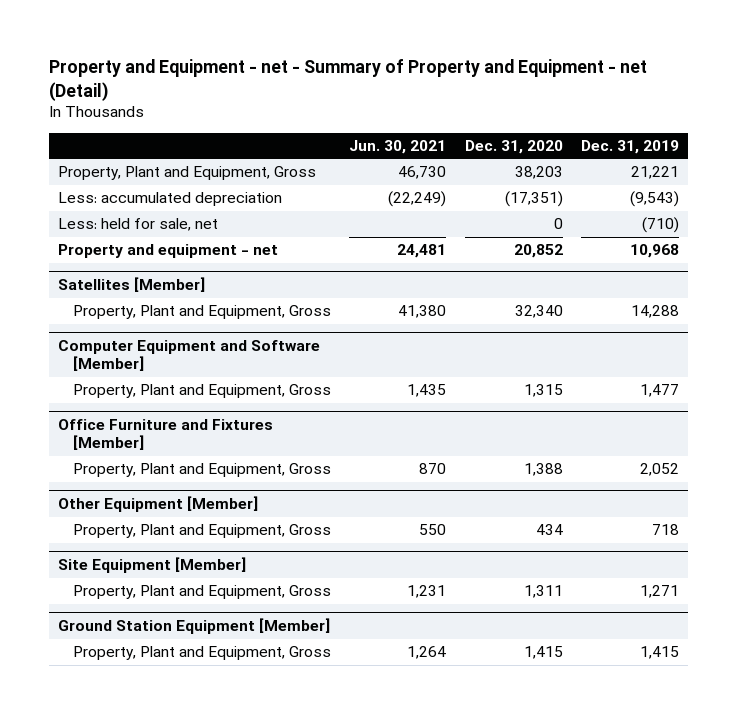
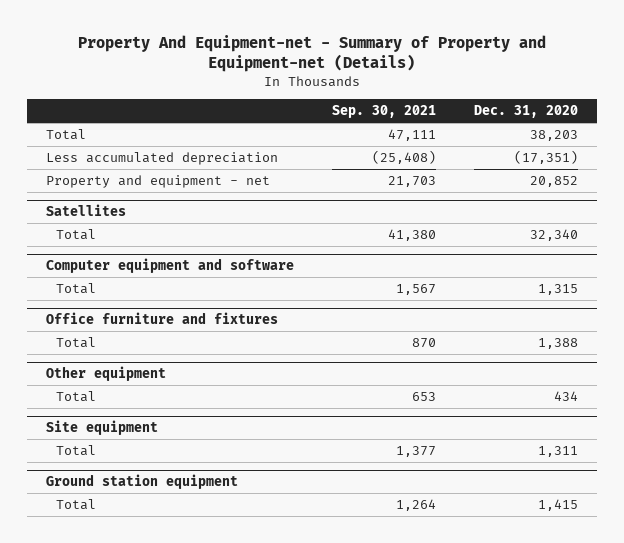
[49,58,648,101] Property and Equipment - net - Summary of Property and Equipment - net (Detail) -> [78,34,547,73] Property And Equipment-net - Summary of Property and Equipment-net (Details)
[349,140,447,155] Jun. 30, 2021 -> none
[580,140,679,155] Dec. 31, 2019 -> none
none -> [332,105,437,119] Sep. 30, 2021
[58,218,219,232] Less: held for sale, net -> none
[58,166,317,181] Property, Plant and Equipment, Gross -> [46,129,87,141] Total
[58,192,283,207] Less: accumulated depreciation -> [46,152,279,166] Less accumulated depreciation
[58,277,206,293] Satellites [Member] -> [46,204,127,217] Satellites
[73,305,332,320] Property, Plant and Equipment, Gross -> [56,229,97,241] Total
[58,340,321,372] Computer Equipment and Software [Member] -> [46,258,295,274] Computer equipment and software
[73,384,332,399] Property, Plant and Equipment, Gross -> [56,283,97,295] Total
[58,419,274,451] Office Furniture and Fixtures [Member] -> [46,312,279,325] Office furniture and fixtures
[73,463,332,478] Property, Plant and Equipment, Gross -> [56,337,97,349] Total
[58,496,259,513] Other Equipment [Member] -> [46,366,167,382] Other equipment
[73,524,332,539] Property, Plant and Equipment, Gross -> [56,391,97,403] Total
[58,557,247,574] Site Equipment [Member] -> [46,420,159,436] Site equipment
[73,585,332,600] Property, Plant and Equipment, Gross -> [56,445,97,457] Total
[58,618,331,635] Ground Station Equipment [Member] -> [46,474,239,490] Ground station equipment
[73,646,332,661] Property, Plant and Equipment, Gross -> [56,499,97,511] Total

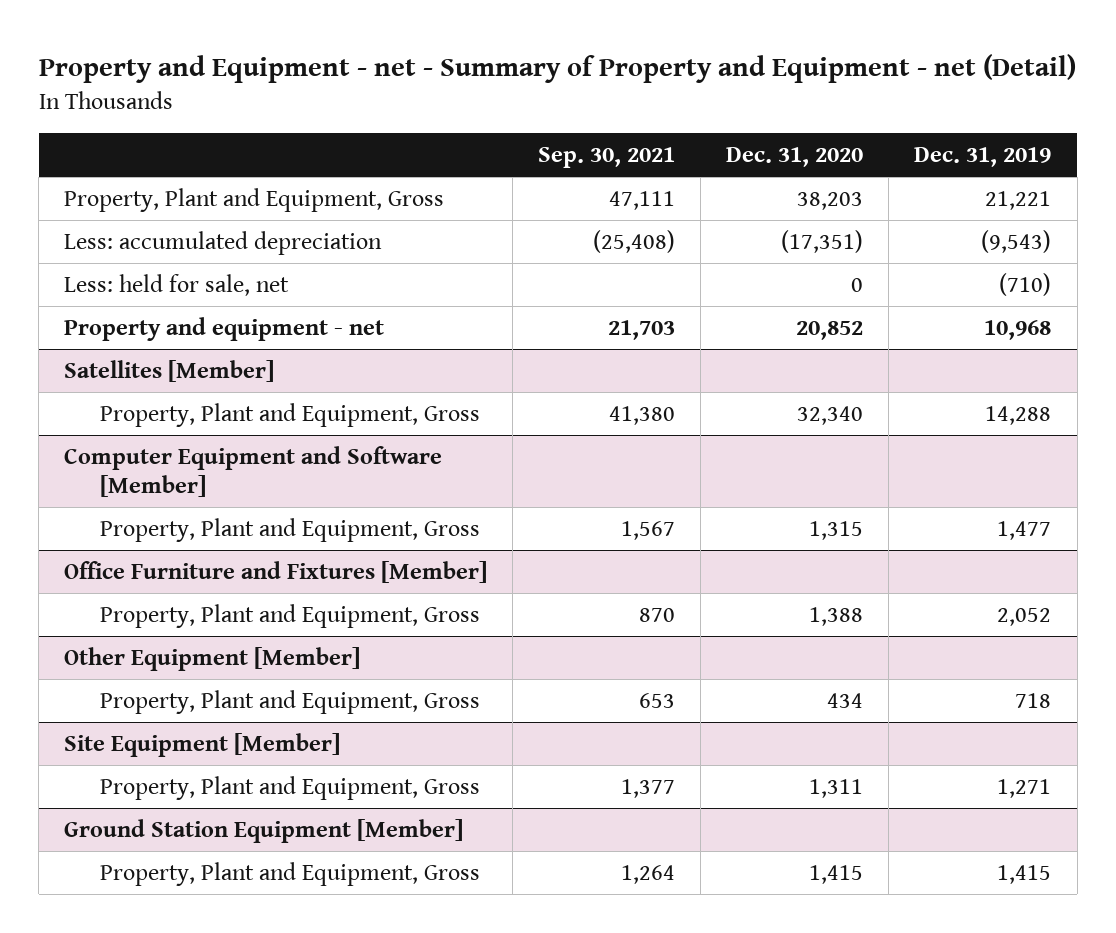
[78,34,547,73] Property And Equipment-net - Summary of Property and Equipment-net (Details) -> [38,54,1076,84] Property and Equipment - net - Summary of Property and Equipment - net (Detail)
none -> [914,147,1052,168] Dec. 31, 2019
[46,129,87,141] Total -> [64,188,445,213] Property, Plant and Equipment, Gross
[46,152,279,166] Less accumulated depreciation -> [64,231,383,256] Less: accumulated depreciation
none -> [64,274,290,297] Less: held for sale, net
[46,204,127,217] Satellites -> [64,360,275,383] Satellites [Member]
[56,229,97,241] Total -> [99,403,480,428] Property, Plant and Equipment, Gross
[46,258,295,274] Computer equipment and software -> [64,446,443,497] Computer Equipment and Software [Member]
[56,283,97,295] Total -> [99,518,480,543] Property, Plant and Equipment, Gross
[46,312,279,325] Office furniture and fixtures -> [64,561,488,584] Office Furniture and Fixtures [Member]
[56,337,97,349] Total -> [99,604,480,629] Property, Plant and Equipment, Gross
[46,366,167,382] Other equipment -> [64,647,361,672] Other Equipment [Member]
[56,391,97,403] Total -> [99,690,480,715] Property, Plant and Equipment, Gross
[46,420,159,436] Site equipment -> [64,733,341,758] Site Equipment [Member]
[56,445,97,457] Total -> [99,776,480,801] Property, Plant and Equipment, Gross
[46,474,239,490] Ground station equipment -> [64,819,464,844] Ground Station Equipment [Member]
[56,499,97,511] Total -> [99,862,480,887] Property, Plant and Equipment, Gross

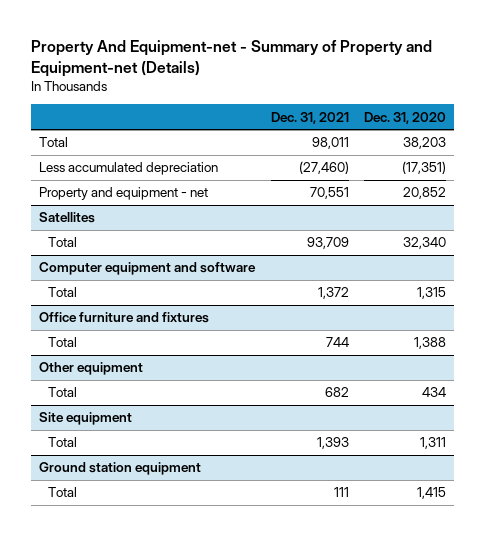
[38,54,1076,84] Property and Equipment - net - Summary of Property and Equipment - net (Detail) -> [30,39,432,77] Property And Equipment-net - Summary of Property and Equipment-net (Details)
[538,147,676,169] Sep. 30, 2021 -> none
[914,147,1052,168] Dec. 31, 2019 -> none
none -> [270,111,349,124] Dec. 31, 2021
[64,274,290,297] Less: held for sale, net -> none
[64,188,445,213] Property, Plant and Equipment, Gross -> [38,137,68,148] Total
[64,231,383,256] Less: accumulated depreciation -> [38,162,218,176] Less accumulated depreciation
[64,360,275,383] Satellites [Member] -> [38,212,95,224] Satellites
[99,403,480,428] Property, Plant and Equipment, Gross -> [48,237,78,248] Total
[64,446,443,497] Computer Equipment and Software [Member] -> [38,262,256,276] Computer equipment and software
[99,518,480,543] Property, Plant and Equipment, Gross -> [48,287,78,298] Total
[64,561,488,584] Office Furniture and Fixtures [Member] -> [38,312,209,324] Office furniture and fixtures
[99,604,480,629] Property, Plant and Equipment, Gross -> [48,337,78,348] Total
[64,647,361,672] Other Equipment [Member] -> [38,362,143,376] Other equipment
[99,690,480,715] Property, Plant and Equipment, Gross -> [48,387,78,398] Total
[64,733,341,758] Site Equipment [Member] -> [38,412,132,426] Site equipment
[99,776,480,801] Property, Plant and Equipment, Gross -> [48,437,78,448] Total
[64,819,464,844] Ground Station Equipment [Member] -> [38,462,201,476] Ground station equipment
[99,862,480,887] Property, Plant and Equipment, Gross -> [48,487,78,498] Total

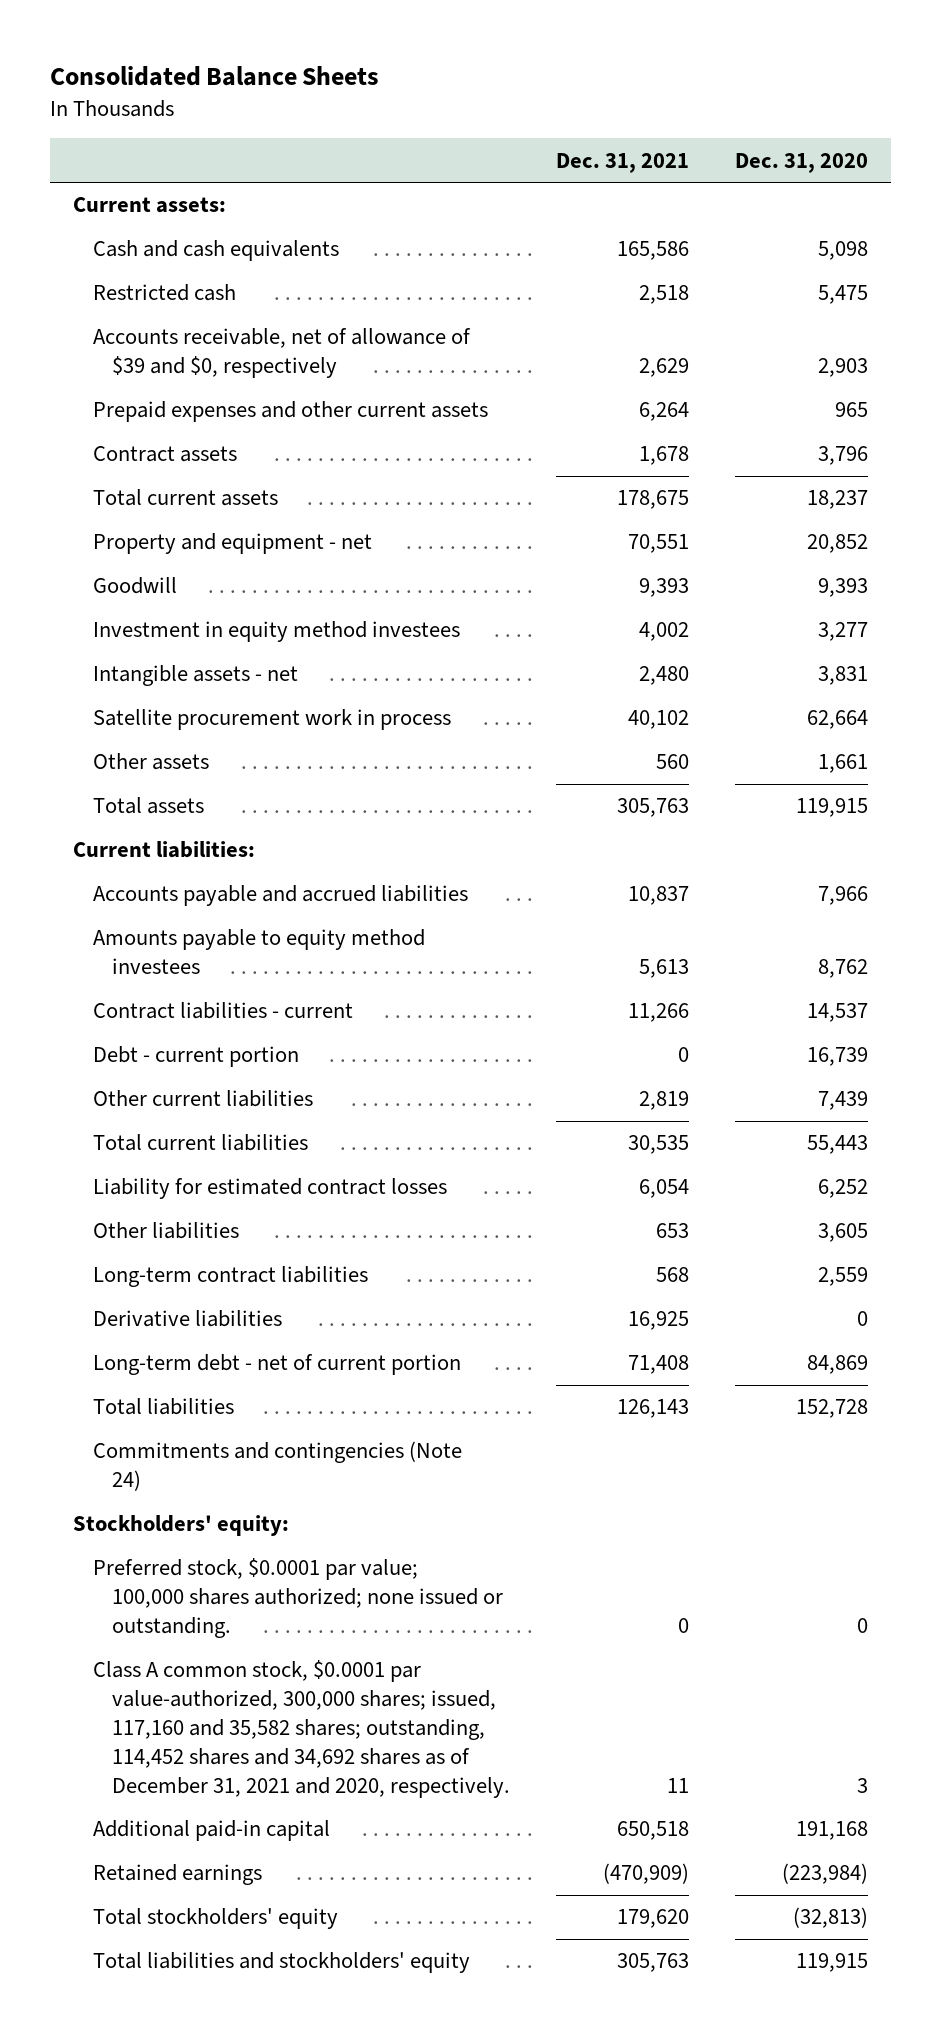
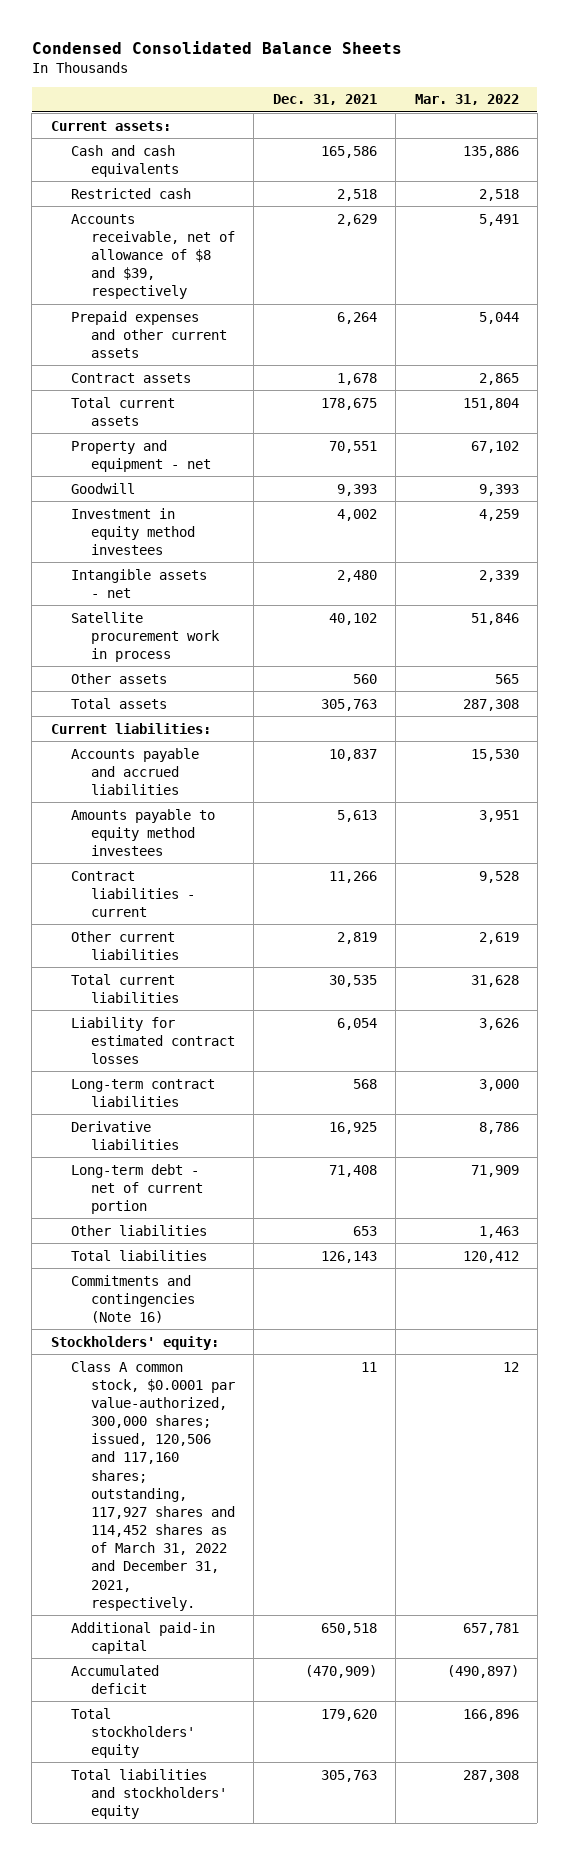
[49,66,379,87] Consolidated Balance Sheets -> [31,40,402,54] Condensed Consolidated Balance Sheets
[735,152,869,173] Dec. 31, 2020 -> none
none -> [414,94,519,106] Mar. 31, 2022
[92,328,471,379] Accounts receivable, net of allowance of $39 and $0, respectively -> [70,213,235,300] Accounts receivable, net of allowance of $8 and $39, respectively
[92,1046,299,1068] Debt - current portion -> none
[92,1222,239,1240] Other liabilities -> [70,1224,207,1236] Other liabilities
[92,1441,462,1492] Commitments and contingencies (Note 24) -> [70,1274,195,1324] Commitments and contingencies (Note 16)
[92,1558,504,1639] Preferred stock, $0.0001 par value; 100,000 shares authorized; none issued or outstanding. -> none
[92,1660,511,1798] Class A common stock, $0.0001 par value-authorized, 300,000 shares; issued, 117,160 and 35,582 shares; outstanding, 114,452 shares and 34,692 shares as of December 31, 2021 and 2020, respectively. -> [70,1360,235,1611] Class A common stock, $0.0001 par value-authorized, 300,000 shares; issued, 120,506 and 117,160 shares; outstanding, 117,927 shares and 114,452 shares as of March 31, 2022 and December 31, 2021, respectively.
[92,1864,262,1886] Retained earnings -> [70,1664,159,1694] Accumulated deficit

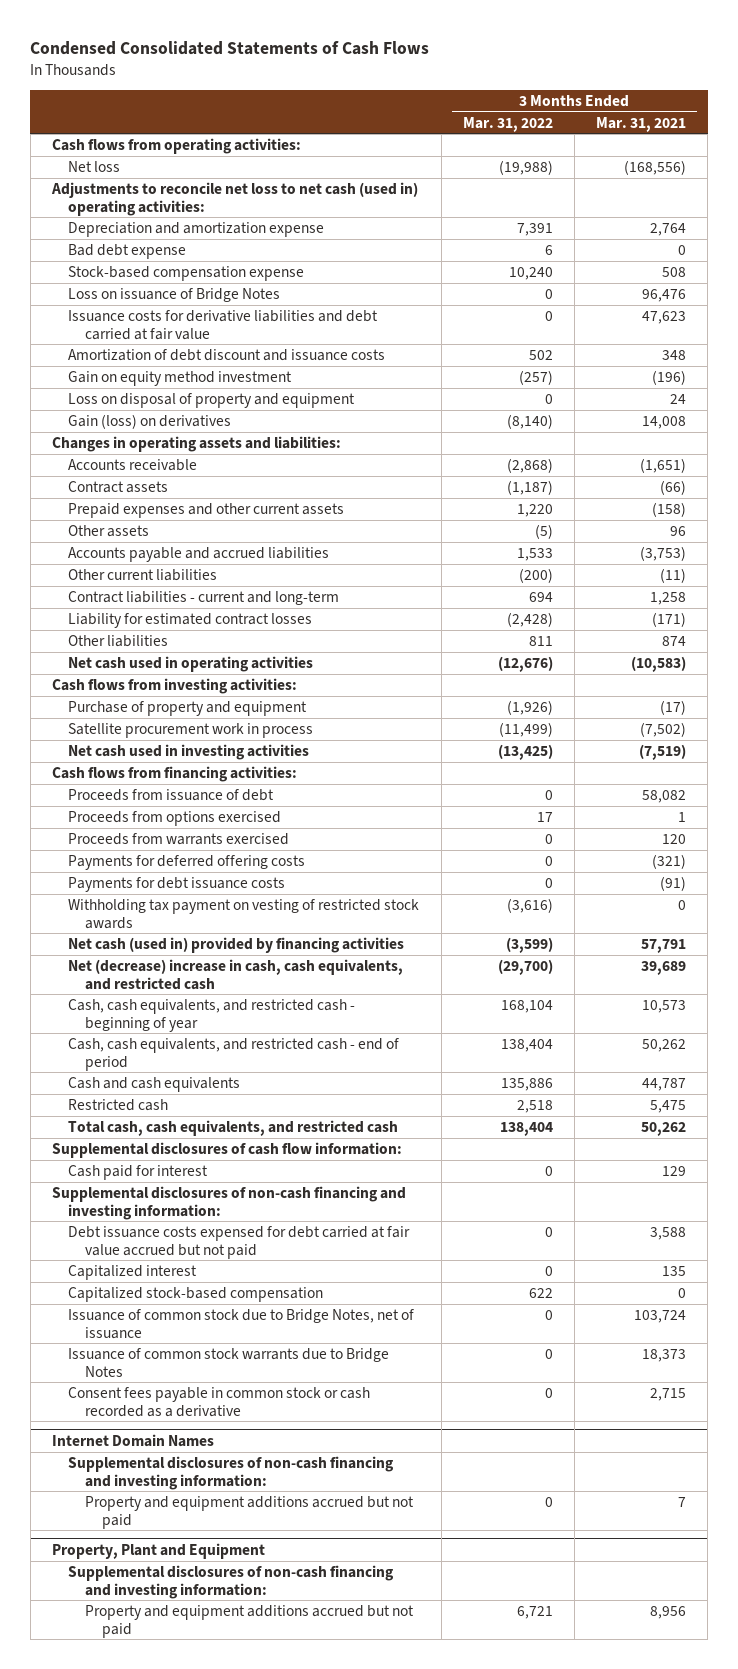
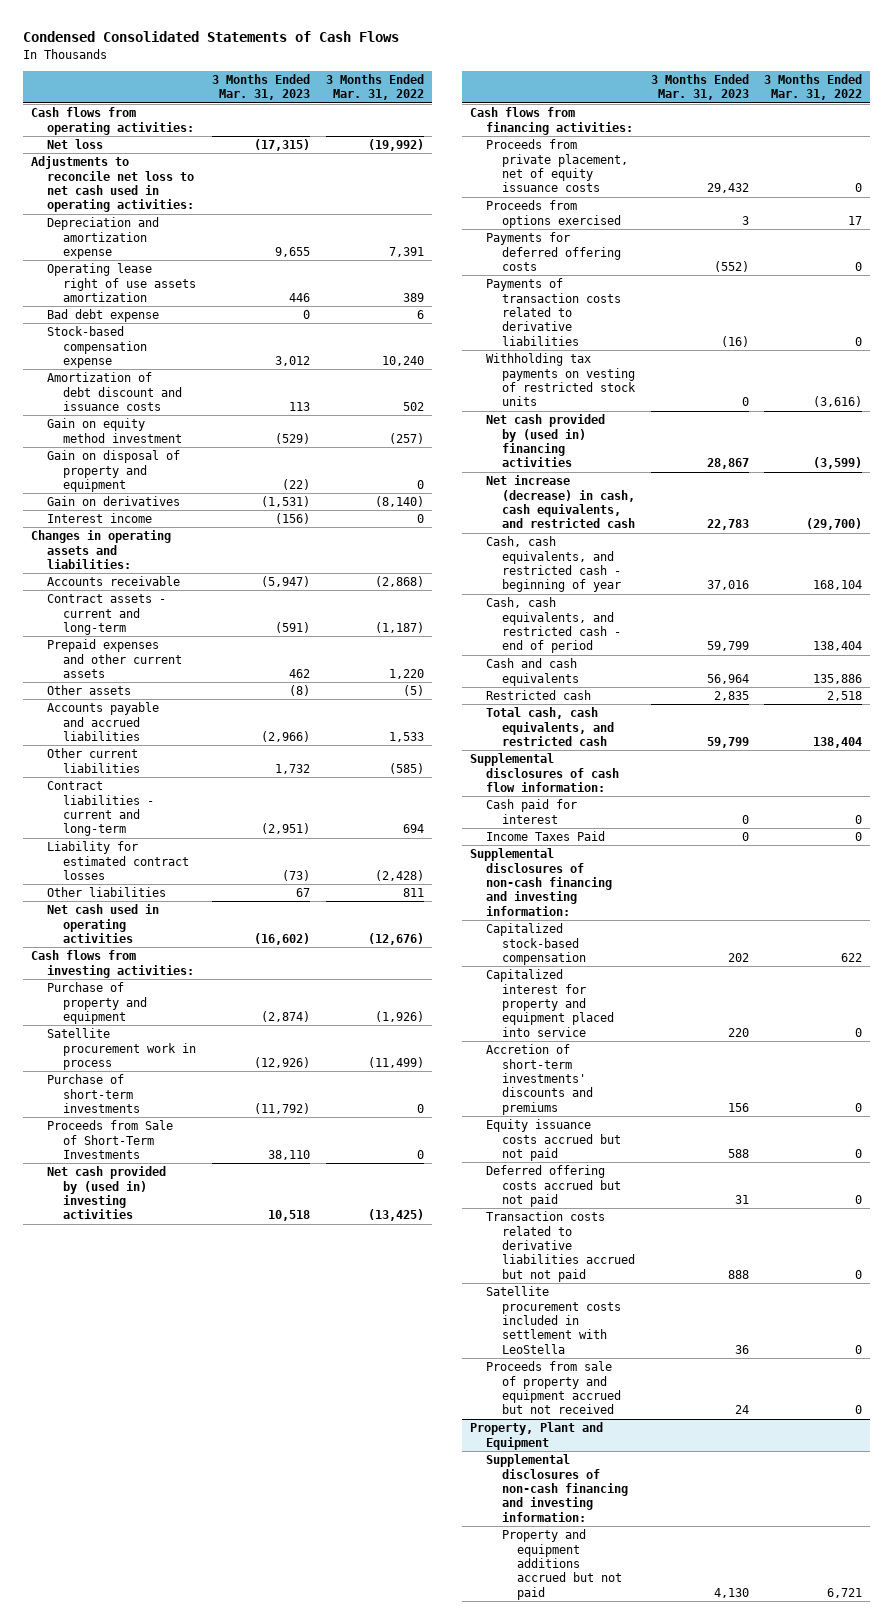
[596,116,687,132] Mar. 31, 2021 -> none
none -> [211,73,310,101] 3 Months Ended Mar. 31, 2023
[498,159,553,175] (19,988) -> [367,139,424,152] (19,992)
[50,181,418,216] Adjustments to reconcile net loss to net cash (used in) operating activities: -> [31,156,195,213] Adjustments to reconcile net loss to net cash used in operating activities:
none -> [47,263,196,303] Operating lease right of use assets amortization
[68,287,281,302] Loss on issuance of Bridge Notes -> none
[68,309,379,340] Issuance costs for derivative liabilities and debt carried at fair value -> none
[68,392,356,408] Loss on disposal of property and equipment -> [47,450,181,493] Gain on disposal of property and equipment
[68,413,232,429] Gain (loss) on derivatives -> [47,496,181,507] Gain on derivatives
none -> [47,513,153,524] Interest income
[68,480,169,493] Contract assets -> [47,594,167,636] Contract assets - current and long-term
[518,567,553,583] (200) -> [388,762,424,774] (585)
none -> [47,1074,140,1114] Purchase of short-term investments
none -> [47,1120,174,1160] Proceeds from Sale of Short-Term Investments
[68,743,310,760] Net cash used in investing activities -> [47,1166,167,1220] Net cash provided by (used in) investing activities
[68,788,275,801] Proceeds from issuance of debt -> none
none -> [485,139,628,193] Proceeds from private placement, net of equity issuance costs
[68,832,290,845] Proceeds from warrants exercised -> none
[68,876,286,892] Payments for debt issuance costs -> none
none -> [485,278,621,346] Payments of transaction costs related to derivative liabilities
[68,898,420,929] Withholding tax payment on vesting of restricted stock awards -> [485,353,636,407] Withholding tax payments on vesting of restricted stock units
[68,936,405,953] Net cash (used in) provided by financing activities -> [485,414,605,468] Net cash provided by (used in) financing activities
[68,958,404,990] Net (decrease) increase in cash, cash equivalents, and restricted cash -> [485,475,635,529] Net increase (decrease) in cash, cash equivalents, and restricted cash
none -> [485,831,605,842] Income Taxes Paid
[68,1225,411,1259] Debt issuance costs expensed for debt carried at fair value accrued but not paid -> none
[68,1264,198,1280] Capitalized interest -> none
[68,1308,415,1339] Issuance of common stock due to Bridge Notes, net of issuance -> none
[68,1347,390,1377] Issuance of common stock warrants due to Bridge Notes -> none
[68,1386,371,1417] Consent fees payable in common stock or cash recorded as a derivative -> none
[51,1433,214,1447] Internet Domain Names -> none
[68,1455,395,1490] Supplemental disclosures of non-cash financing and investing information: -> none
[85,1495,415,1529] Property and equipment additions accrued but not paid -> none
none -> [485,969,614,1037] Capitalized interest for property and equipment placed into service
none -> [485,1044,593,1115] Accretion of short-term investments' discounts and premiums
none -> [485,1119,621,1162] Equity issuance costs accrued but not paid
none -> [485,1165,621,1208] Deferred offering costs accrued but not paid
none -> [485,1211,635,1282] Transaction costs related to derivative liabilities accrued but not paid
none -> [485,1286,621,1354] Satellite procurement costs included in settlement with LeoStella
none -> [485,1361,621,1415] Proceeds from sale of property and equipment accrued but not received

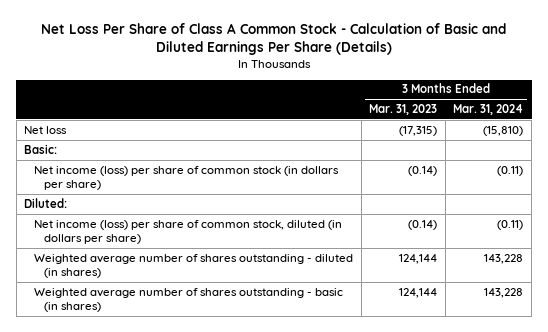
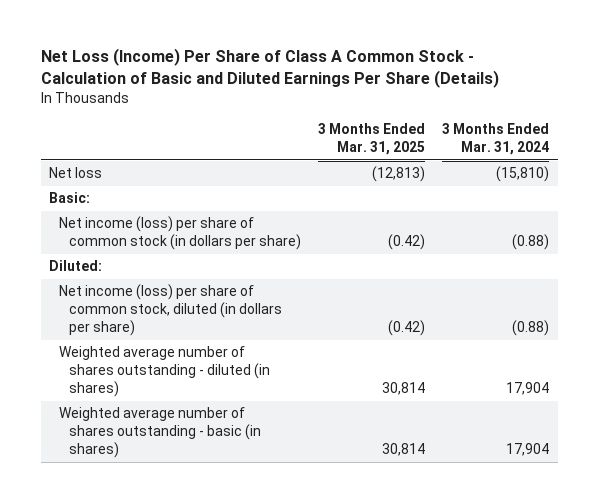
[40,23,506,56] Net Loss Per Share of Class A Common Stock - Calculation of Basic and Diluted Earnings Per Share (Details) -> [40,48,499,88] Net Loss (Income) Per Share of Class A Common Stock - Calculation of Basic and Diluted Earnings Per Share (Details)
[369,104,438,116] Mar. 31, 2023 -> none
none -> [318,123,426,156] 3 Months Ended Mar. 31, 2025
[497,165,524,176] (0.11) -> [512,234,550,251] (0.88)
[497,219,524,230] (0.11) -> [512,320,550,337] (0.88)
[484,253,524,264] 143,228 -> [506,382,550,396] 17,904
[484,287,524,298] 143,228 -> [506,443,550,457] 17,904

